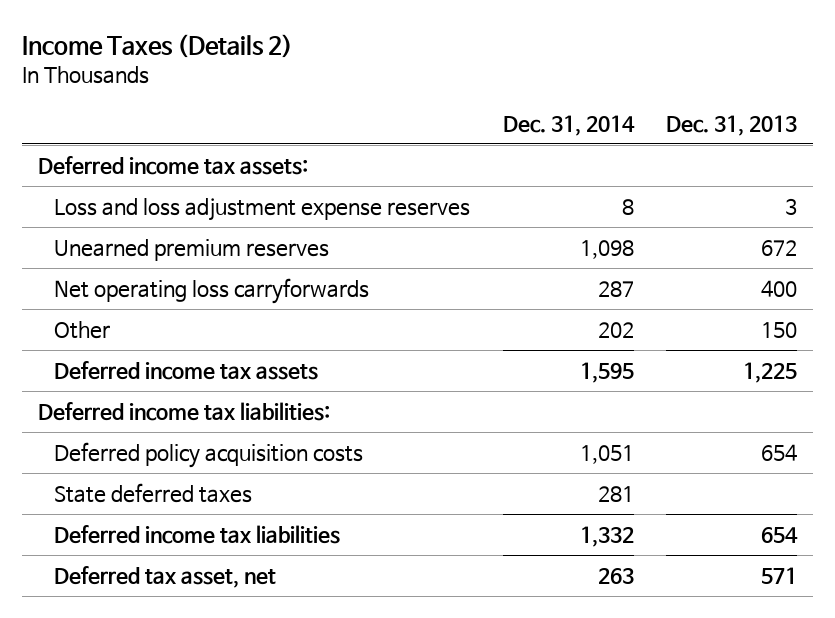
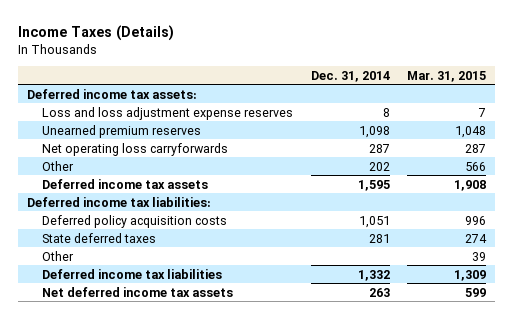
[22,34,294,59] Income Taxes (Details 2) -> [18,25,175,42] Income Taxes (Details)
[665,114,797,136] Dec. 31, 2013 -> none
none -> [407,70,487,82] Mar. 31, 2015
none -> [42,250,75,261] Other
[54,565,277,588] Deferred tax asset, net -> [42,286,234,297] Net deferred income tax assets

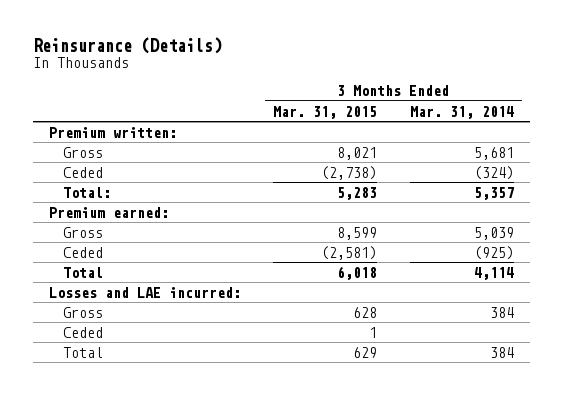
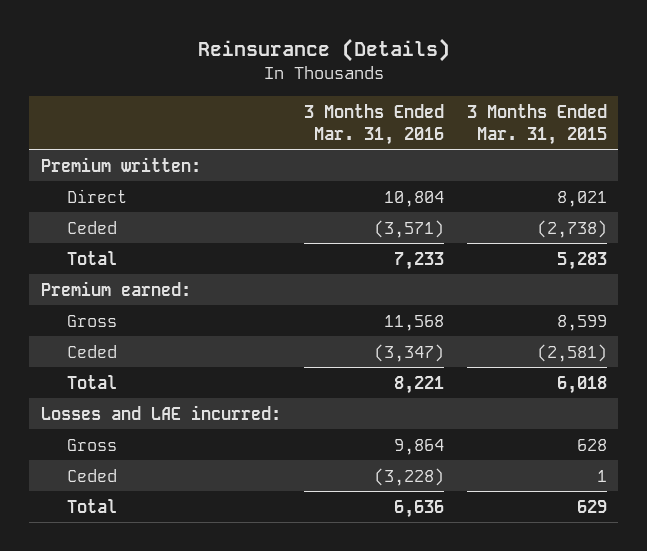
[409,105,514,119] Mar. 31, 2014 -> none
none -> [303,104,444,145] 3 Months Ended Mar. 31, 2016
[63,146,104,158] Gross -> [67,188,128,203] Direct
[63,186,112,198] Total: -> [67,250,118,265] Total

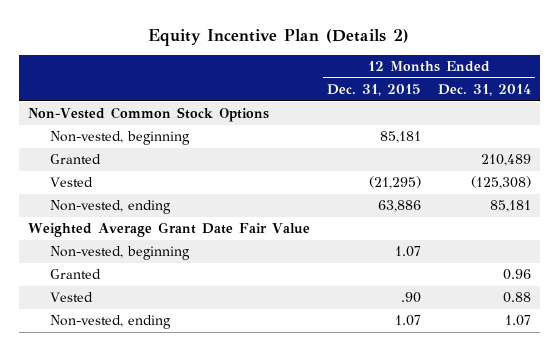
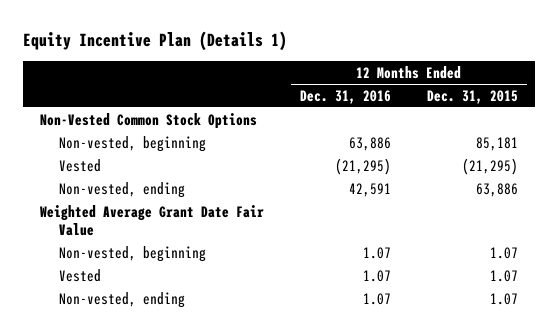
[148,28,410,46] Equity Incentive Plan (Details 2) -> [22,31,287,52] Equity Incentive Plan (Details 1)
[438,84,532,97] Dec. 31, 2014 -> none
none -> [300,89,392,104] Dec. 31, 2016
[50,154,102,165] Granted -> none
[50,269,102,280] Granted -> none
[400,292,421,304] .90 -> [489,269,518,282] 1.07

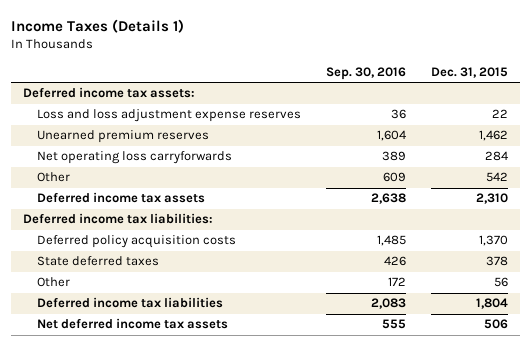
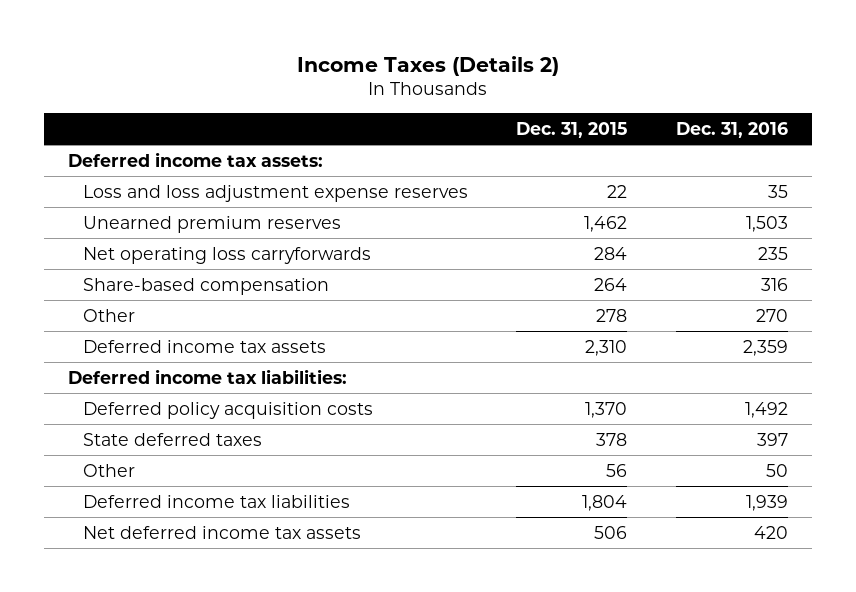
[10,18,184,33] Income Taxes (Details 1) -> [296,55,559,76] Income Taxes (Details 2)
[325,66,406,80] Sep. 30, 2016 -> none
none -> [675,121,788,138] Dec. 31, 2016
none -> [83,277,330,295] Share-based compensation
[485,172,508,183] 542 -> [596,308,628,322] 278

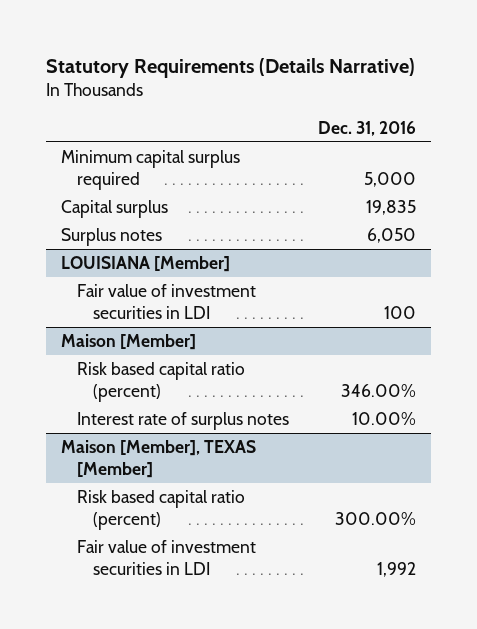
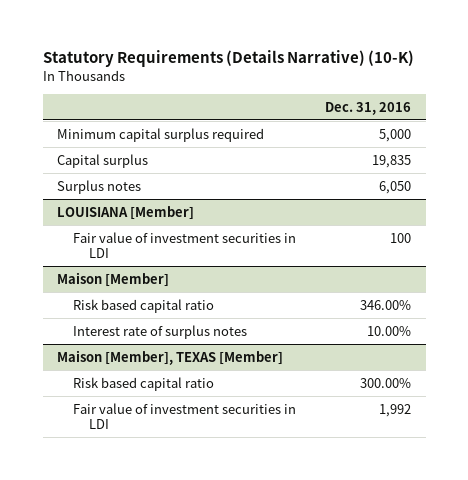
[46,58,416,79] Statutory Requirements (Details Narrative) -> [42,50,414,68] Statutory Requirements (Details Narrative) (10-K)
[76,361,245,402] Risk based capital ratio (percent) -> [73,298,215,313] Risk based capital ratio
[76,489,245,530] Risk based capital ratio (percent) -> [73,376,215,391] Risk based capital ratio

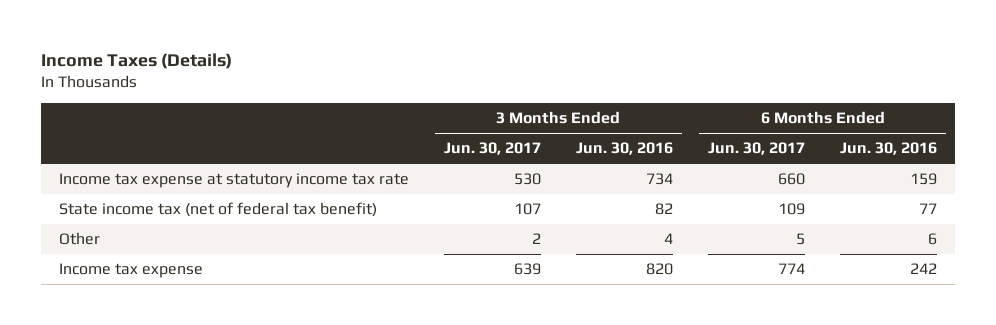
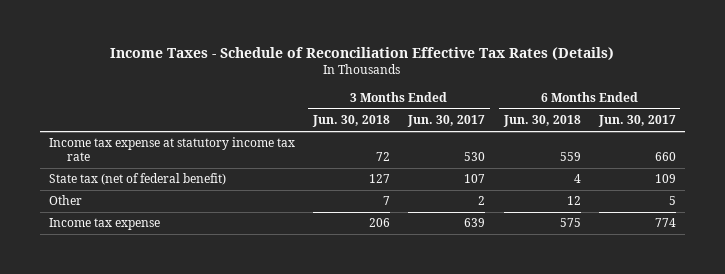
[41,52,233,69] Income Taxes (Details) -> [110,47,615,61] Income Taxes - Schedule of Reconciliation Effective Tax Rates (Details)
[575,142,673,156] Jun. 30, 2016 -> none
[840,142,938,156] Jun. 30, 2016 -> none
none -> [312,115,391,128] Jun. 30, 2018
none -> [502,115,581,128] Jun. 30, 2018
[58,202,377,218] State income tax (net of federal tax benefit) -> [48,173,226,186] State tax (net of federal benefit)

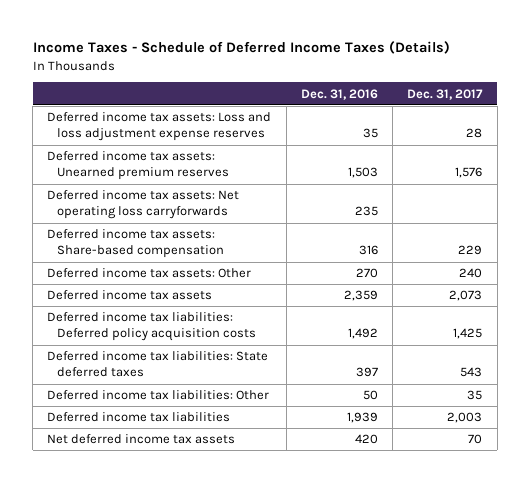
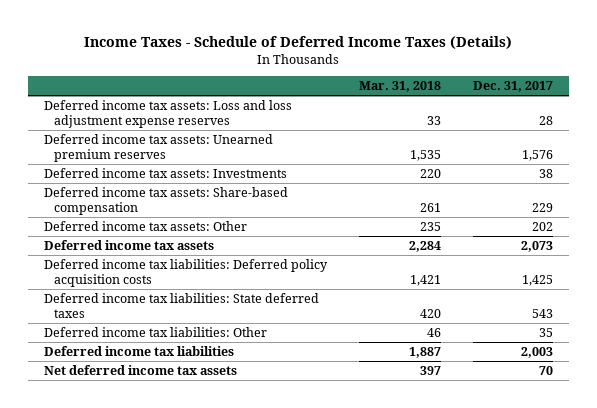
[300,88,378,100] Dec. 31, 2016 -> none
none -> [358,81,441,93] Mar. 31, 2018
[47,190,240,220] Deferred income tax assets: Net operating loss carryforwards -> none
none -> [43,168,287,179] Deferred income tax assets: Investments
[459,268,483,279] 240 -> [532,222,554,232] 202

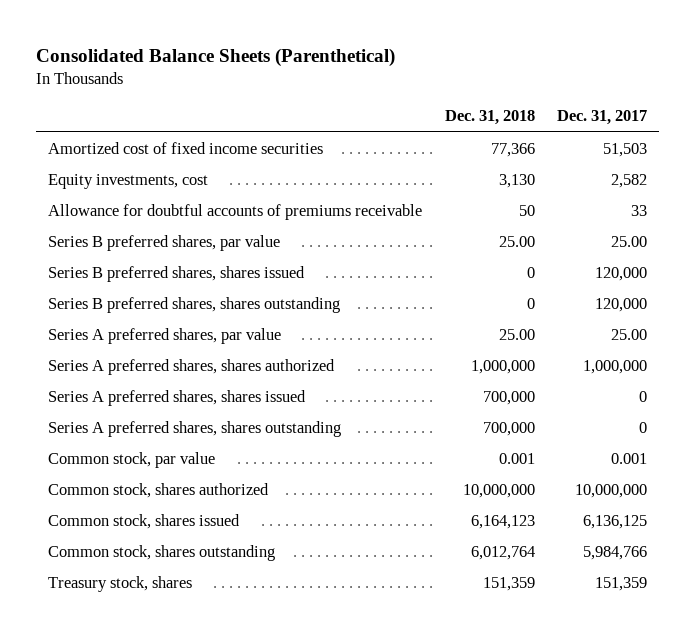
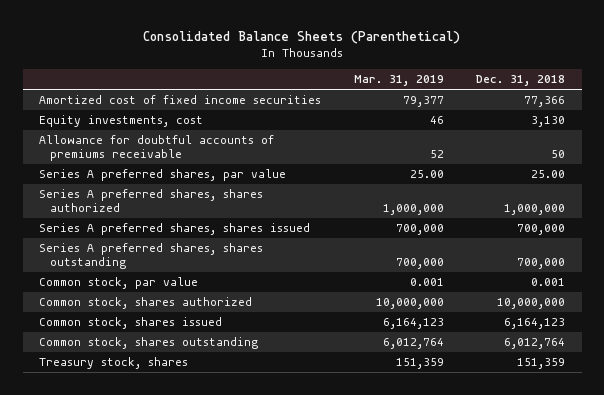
[557,110,648,126] Dec. 31, 2017 -> none
none -> [353,75,444,87] Mar. 31, 2019
[47,234,280,251] Series B preferred shares, par value -> none
[47,265,305,282] Series B preferred shares, shares issued -> none
[47,296,340,313] Series B preferred shares, shares outstanding -> none

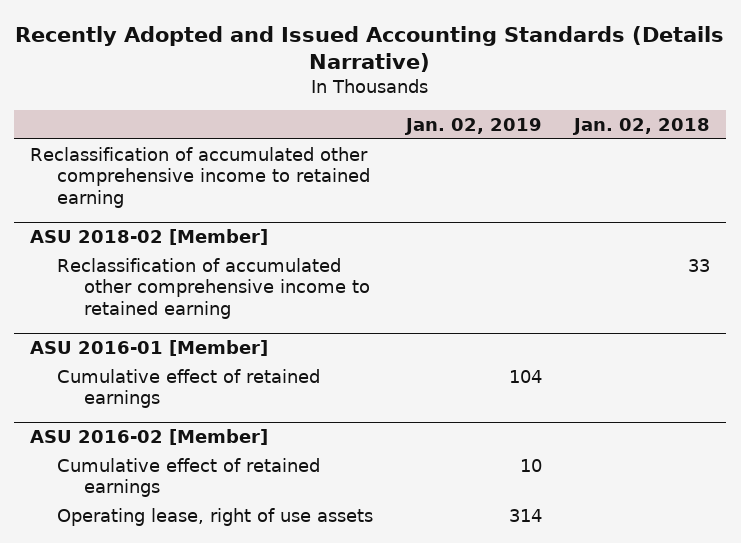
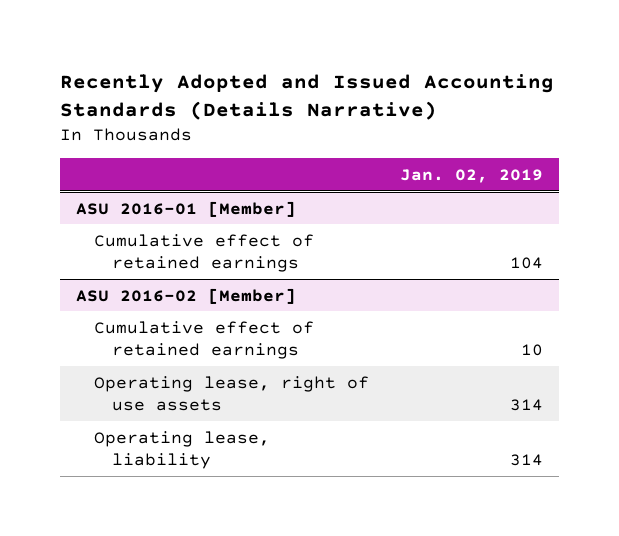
[572,117,711,135] Jan. 02, 2018 -> none
[30,146,371,208] Reclassification of accumulated other comprehensive income to retained earning -> none
[30,229,269,246] ASU 2018-02 [Member] -> none
[57,257,370,319] Reclassification of accumulated other comprehensive income to retained earning -> none
none -> [93,430,270,470] Operating lease, liability

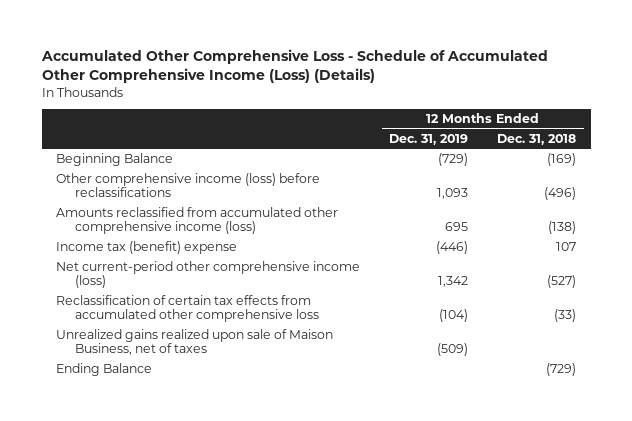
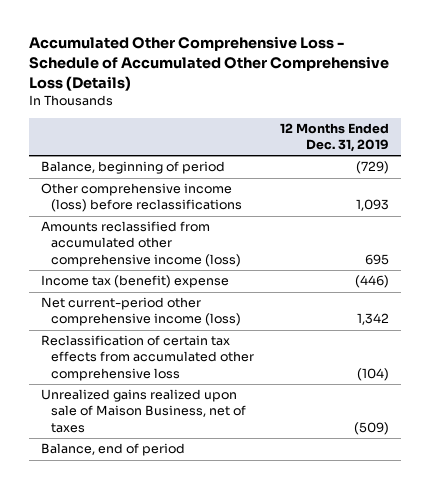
[40,48,548,84] Accumulated Other Comprehensive Loss - Schedule of Accumulated Other Comprehensive Income (Loss) (Details) -> [28,36,389,91] Accumulated Other Comprehensive Loss - Schedule of Accumulated Other Comprehensive Loss (Details)
[497,133,577,145] Dec. 31, 2018 -> none
[56,153,174,167] Beginning Balance -> [41,161,226,175] Balance, beginning of period
[56,363,153,377] Ending Balance -> [41,443,186,457] Balance, end of period

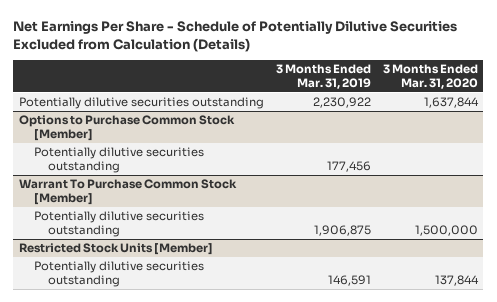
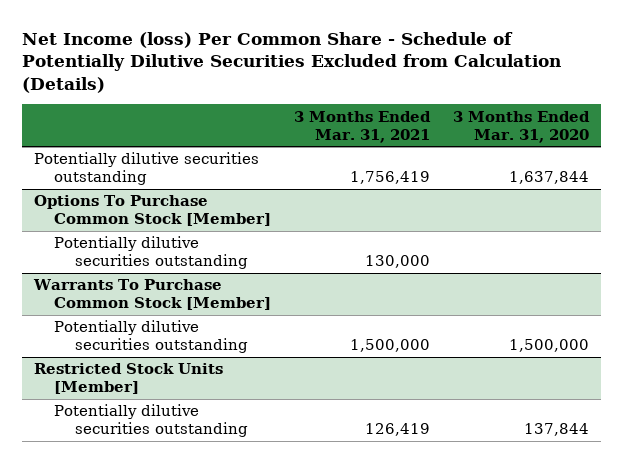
[13,20,458,52] Net Earnings Per Share - Schedule of Potentially Dilutive Securities Excluded from Calculation (Details) -> [22,31,562,93] Net Income (loss) Per Common Share - Schedule of Potentially Dilutive Securities Excluded from Calculation (Details)
[275,64,371,89] 3 Months Ended Mar. 31, 2019 -> none
none -> [294,110,432,143] 3 Months Ended Mar. 31, 2021
[19,115,236,141] Options to Purchase Common Stock [Member] -> [33,195,272,227] Options To Purchase Common Stock [Member]
[19,179,238,205] Warrant To Purchase Common Stock [Member] -> [32,279,272,311] Warrants To Purchase Common Stock [Member]

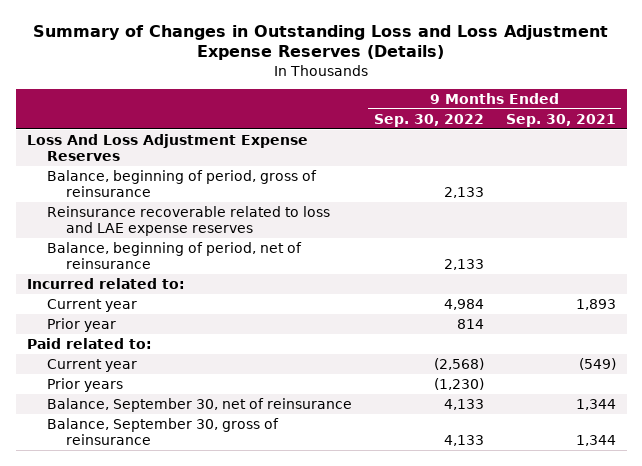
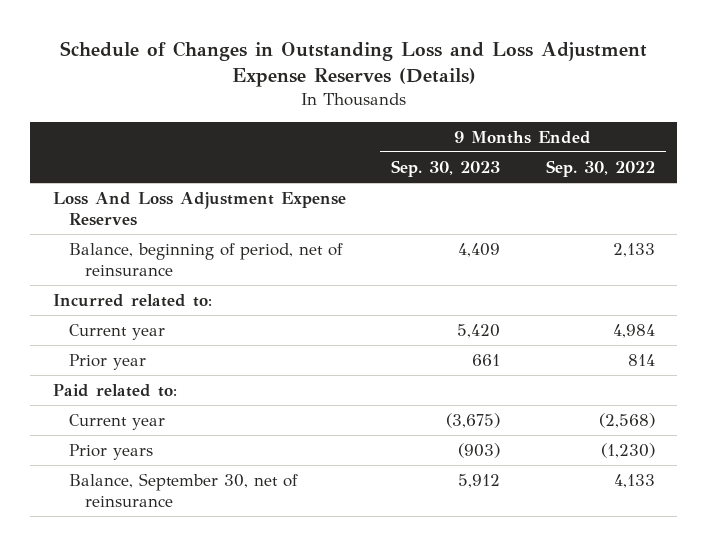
[33,24,609,61] Summary of Changes in Outstanding Loss and Loss Adjustment Expense Reserves (Details) -> [59,40,647,88] Schedule of Changes in Outstanding Loss and Loss Adjustment Expense Reserves (Details)
[505,113,616,127] Sep. 30, 2021 -> none
none -> [391,159,501,177] Sep. 30, 2023
[46,169,317,198] Balance, beginning of period, gross of reinsurance -> none
[46,205,330,237] Reinsurance recoverable related to loss and LAE expense reserves -> none
[46,417,279,446] Balance, September 30, gross of reinsurance -> none

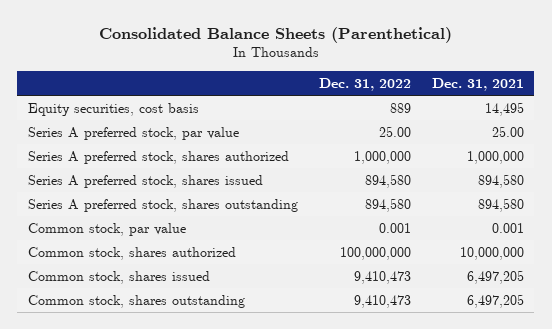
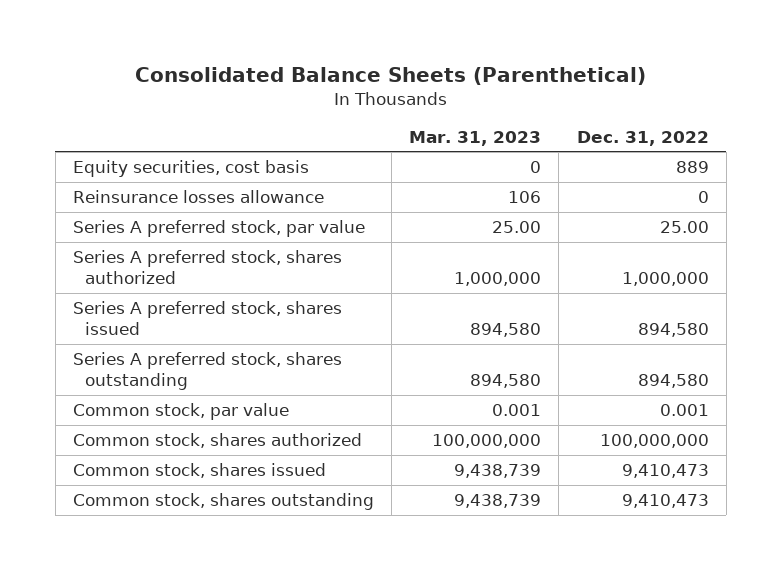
[431,77,524,91] Dec. 31, 2021 -> none
none -> [409,130,542,146] Mar. 31, 2023
none -> [72,190,324,204] Reinsurance losses allowance

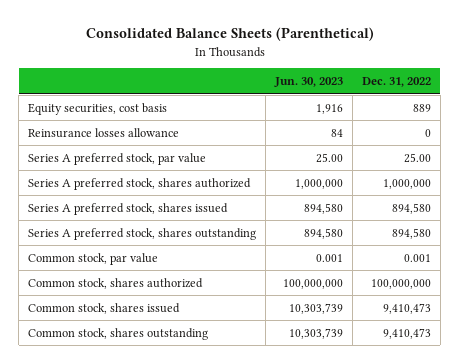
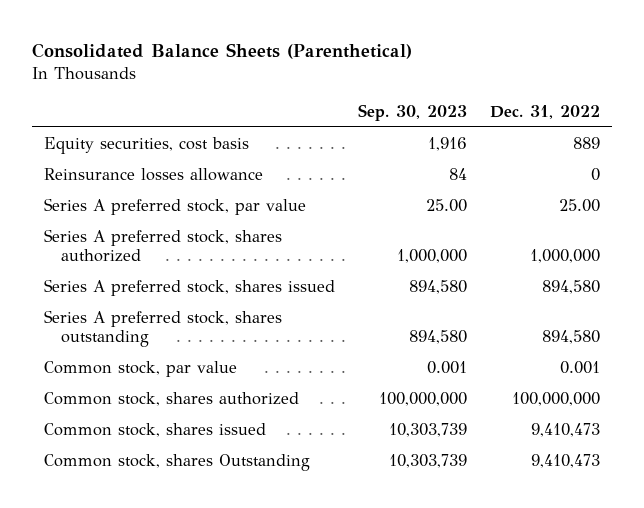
[274,76,344,87] Jun. 30, 2023 -> none
none -> [357,103,467,121] Sep. 30, 2023
[28,327,209,340] Common stock, shares outstanding -> [43,454,310,472] Common stock, shares Outstanding

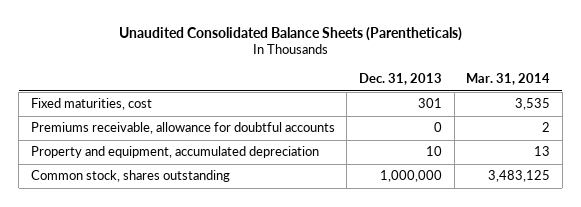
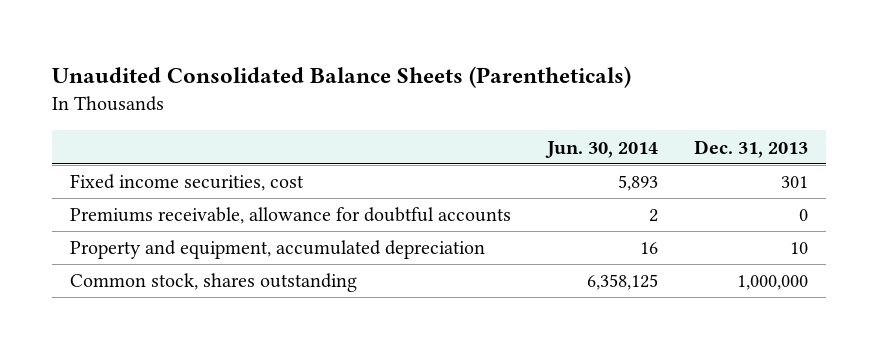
[466,73,551,86] Mar. 31, 2014 -> none
none -> [545,140,659,158] Jun. 30, 2014
[30,98,152,111] Fixed maturities, cost -> [70,174,305,192] Fixed income securities, cost

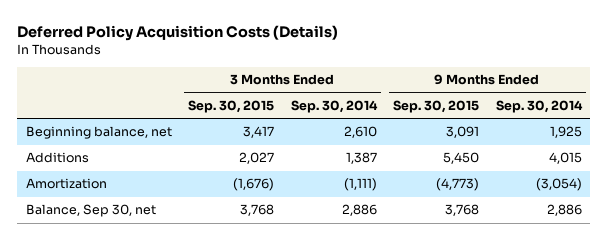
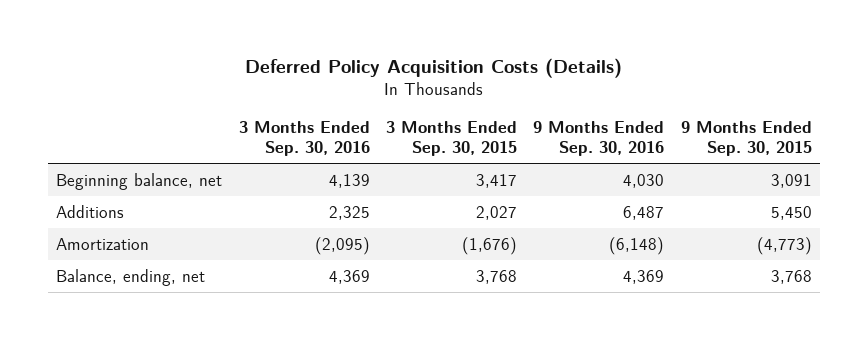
[290,99,378,113] Sep. 30, 2014 -> none
[495,99,583,113] Sep. 30, 2014 -> none
none -> [238,121,370,156] 3 Months Ended Sep. 30, 2016
none -> [533,121,665,156] 9 Months Ended Sep. 30, 2016
[25,204,156,218] Balance, Sep 30, net -> [56,268,206,286] Balance, ending, net

